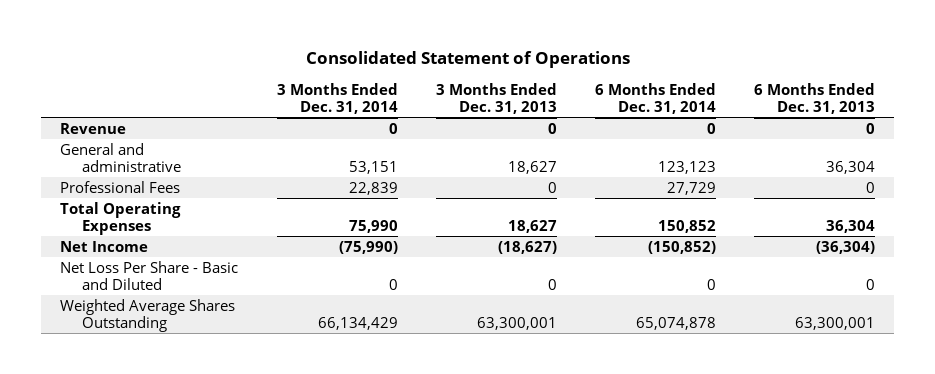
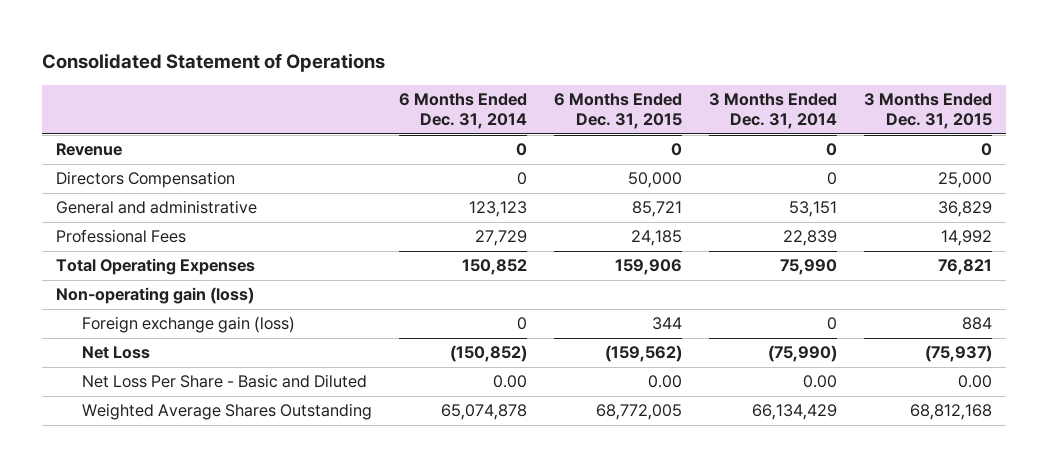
[435,82,557,114] 3 Months Ended Dec. 31, 2013 -> none
[753,82,875,114] 6 Months Ended Dec. 31, 2013 -> none
none -> [554,92,683,130] 6 Months Ended Dec. 31, 2015
none -> [864,92,993,130] 3 Months Ended Dec. 31, 2015
none -> [55,171,235,189] Directors Compensation
none -> [55,287,254,305] Non-operating gain (loss)
none -> [81,316,295,334] Foreign exchange gain (loss)
[60,240,149,252] Net Income -> [81,346,150,360] Net Loss
[388,279,398,291] 0 -> [803,375,838,389] 0.00
[706,279,716,291] 0 -> [492,375,527,389] 0.00

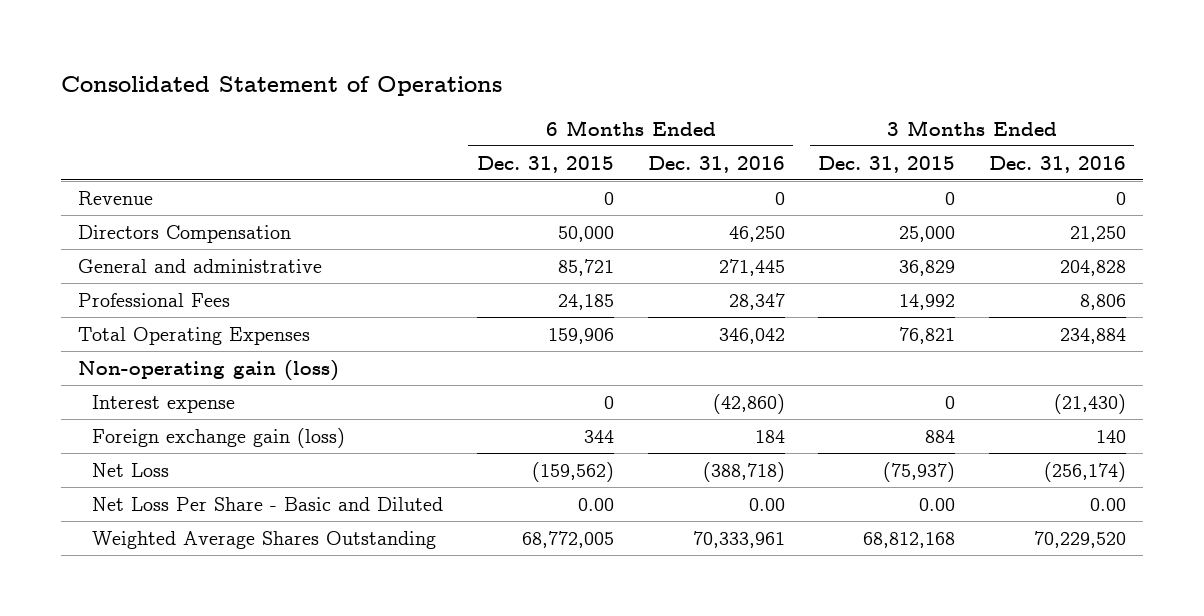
[398,92,527,130] 6 Months Ended Dec. 31, 2014 -> none
[709,92,838,130] 3 Months Ended Dec. 31, 2014 -> none
none -> [647,155,785,173] Dec. 31, 2016
none -> [988,155,1126,173] Dec. 31, 2016
none -> [92,394,236,413] Interest expense

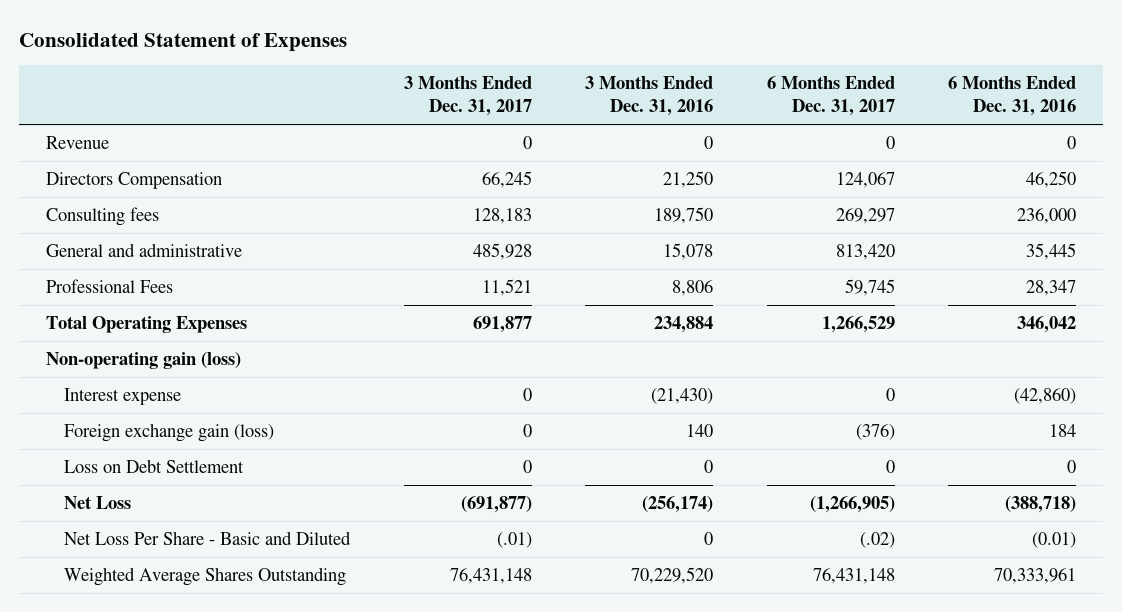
[61,75,503,96] Consolidated Statement of Operations -> [18,33,347,53] Consolidated Statement of Expenses
[476,155,614,173] Dec. 31, 2015 -> none
[818,155,956,173] Dec. 31, 2015 -> none
none -> [403,76,532,117] 3 Months Ended Dec. 31, 2017
none -> [766,76,895,117] 6 Months Ended Dec. 31, 2017
none -> [45,206,159,226] Consulting fees
[718,258,785,276] 271,445 -> [1025,242,1076,260] 35,445
[1059,259,1126,276] 204,828 -> [663,242,714,260] 15,078
none -> [64,458,245,473] Loss on Debt Settlement
[748,497,785,511] 0.00 -> [1031,531,1076,548] (0.01)
[1089,497,1126,511] 0.00 -> [704,531,714,545] 0

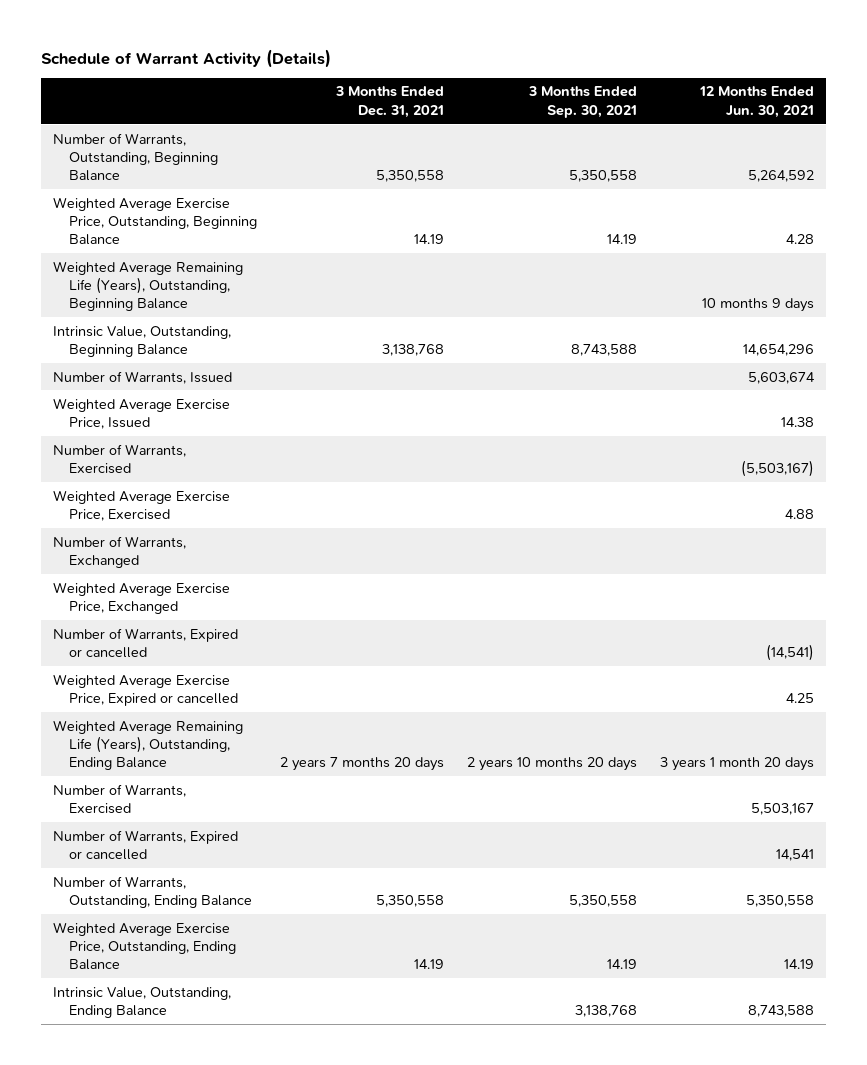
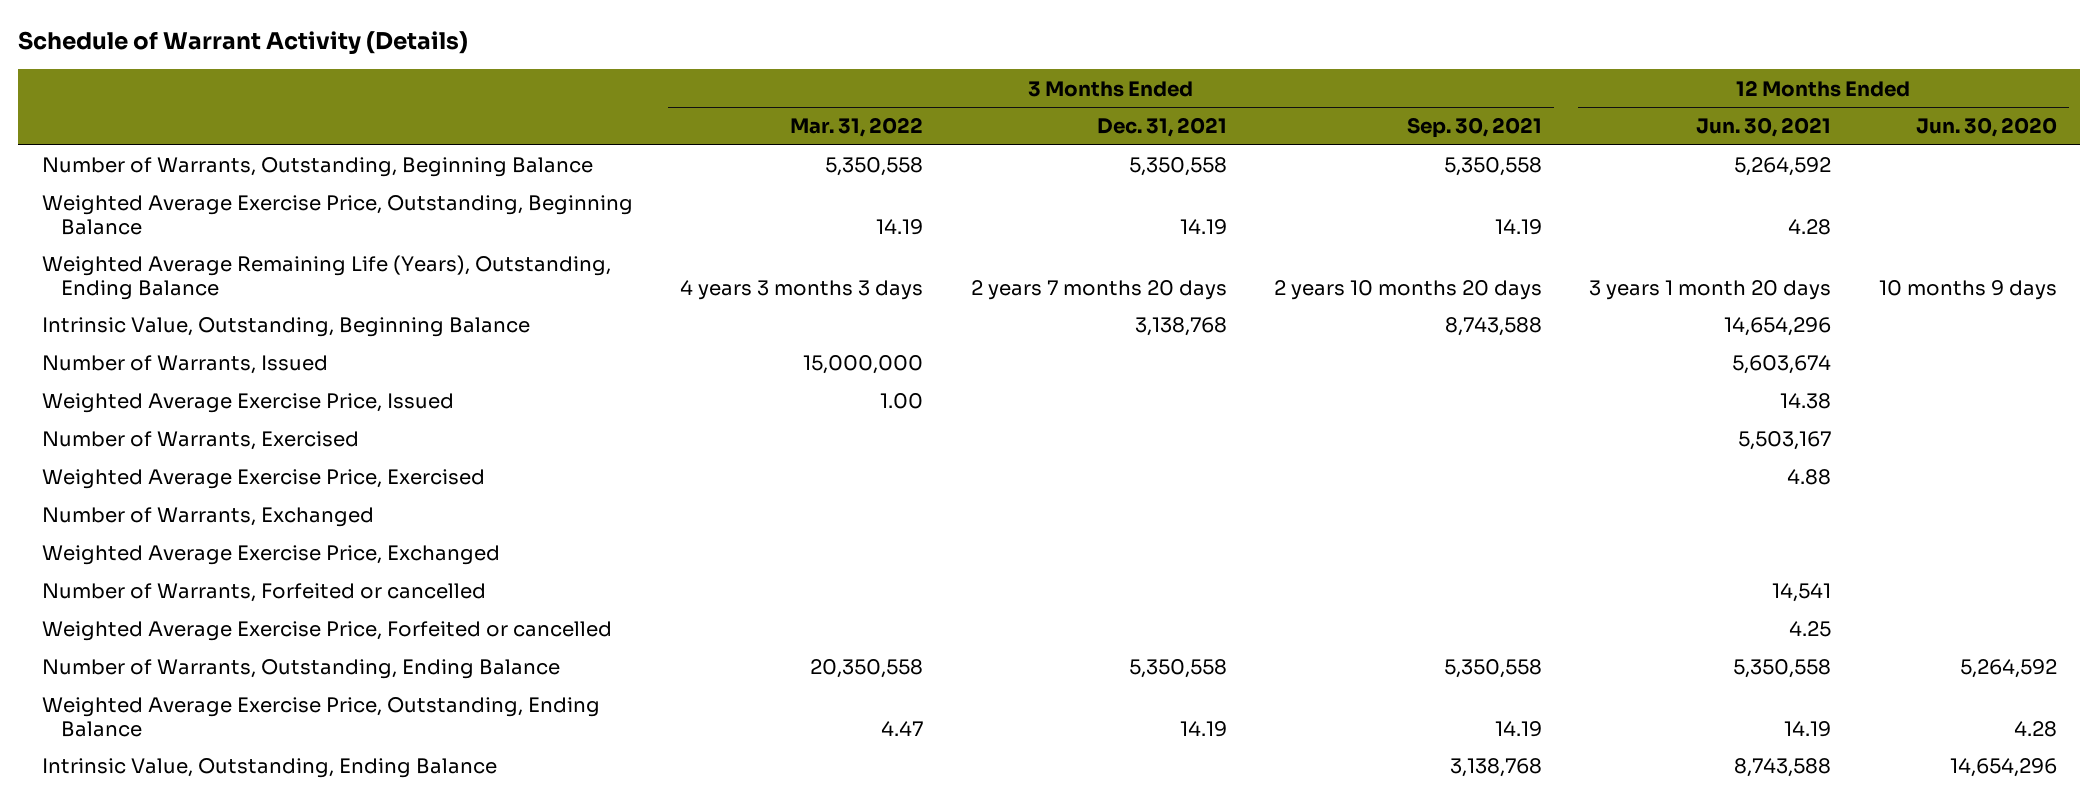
none -> [790,117,924,138] Mar. 31, 2022
none -> [1915,117,2057,138] Jun. 30, 2020
[52,260,243,312] Weighted Average Remaining Life (Years), Outstanding, Beginning Balance -> none
[52,719,243,771] Weighted Average Remaining Life (Years), Outstanding, Ending Balance -> [41,255,611,300] Weighted Average Remaining Life (Years), Outstanding, Ending Balance
[52,443,186,474] Number of Warrants, Exercised -> none
[52,783,186,814] Number of Warrants, Exercised -> [41,431,359,451] Number of Warrants, Exercised
[52,829,238,860] Number of Warrants, Expired or cancelled -> none
[52,627,238,658] Number of Warrants, Expired or cancelled -> [41,583,486,603] Number of Warrants, Forfeited or cancelled
[766,643,815,661] (14,541) -> [1772,583,1832,603] 14,541
[52,673,238,706] Weighted Average Exercise Price, Expired or cancelled -> [41,621,612,642] Weighted Average Exercise Price, Forfeited or cancelled

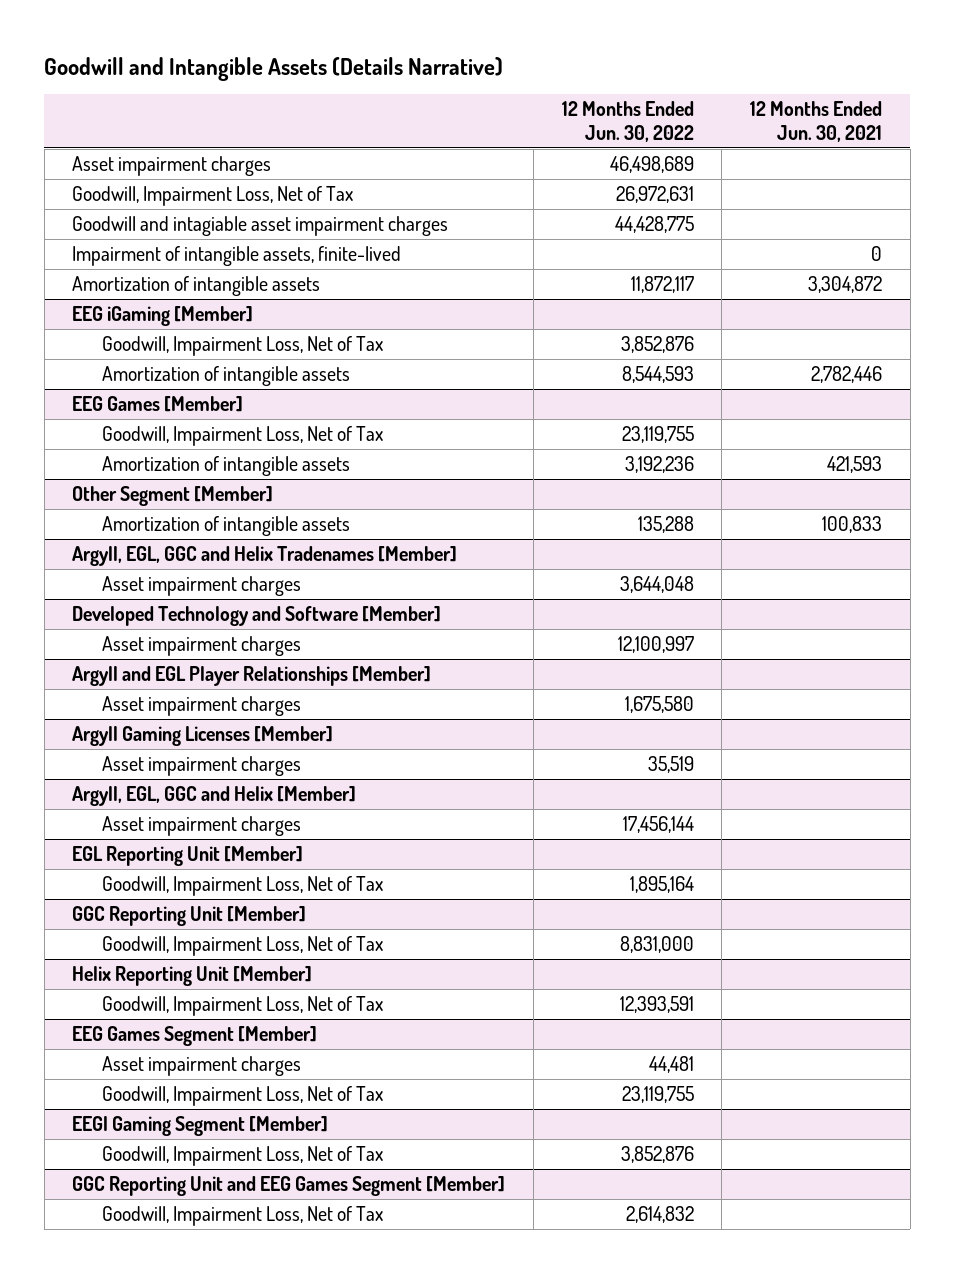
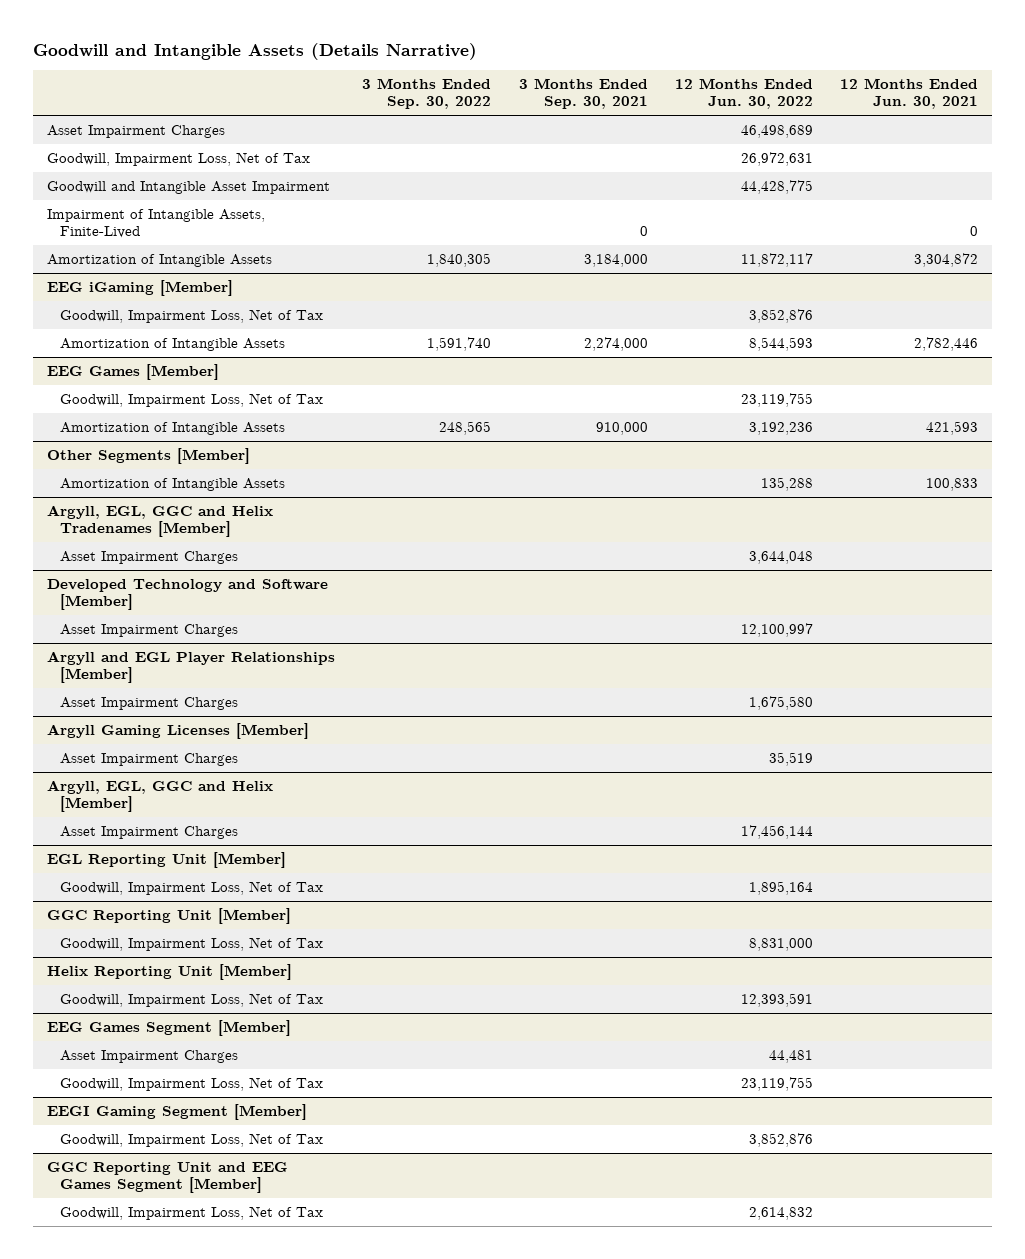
none -> [362,78,492,110] 3 Months Ended Sep. 30, 2022
none -> [518,78,648,110] 3 Months Ended Sep. 30, 2021
[72,156,272,177] Asset impairment charges -> [47,124,226,138] Asset Impairment Charges
[72,216,449,237] Goodwill and intagiable asset impairment charges -> [47,180,331,194] Goodwill and Intangible Asset Impairment
[72,246,402,267] Impairment of intangible assets, finite-lived -> [47,208,266,238] Impairment of Intangible Assets, Finite-Lived
[72,276,321,297] Amortization of intangible assets -> [47,253,273,267] Amortization of Intangible Assets
[101,366,350,387] Amortization of intangible assets -> [60,337,286,351] Amortization of Intangible Assets
[101,456,350,477] Amortization of intangible assets -> [60,421,286,435] Amortization of Intangible Assets
[72,486,274,507] Other Segment [Member] -> [47,447,251,464] Other Segments [Member]
[101,516,350,537] Amortization of intangible assets -> [60,477,286,491] Amortization of Intangible Assets
[101,576,301,597] Asset impairment charges -> [60,550,239,564] Asset Impairment Charges
[101,636,301,657] Asset impairment charges -> [60,623,239,637] Asset Impairment Charges
[101,696,301,717] Asset impairment charges -> [60,696,239,710] Asset Impairment Charges
[101,756,301,777] Asset impairment charges -> [60,752,239,766] Asset Impairment Charges
[101,816,301,837] Asset impairment charges -> [60,825,239,839] Asset Impairment Charges
[101,1056,301,1077] Asset impairment charges -> [60,1049,239,1063] Asset Impairment Charges

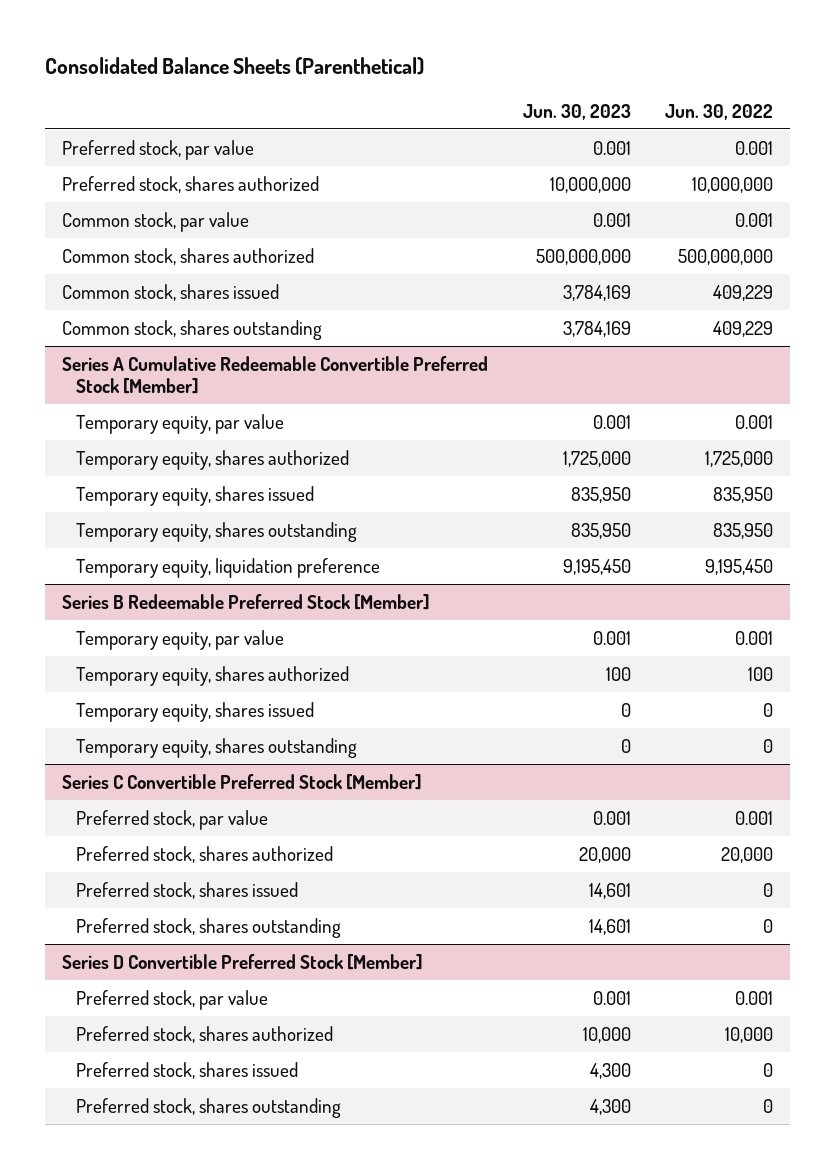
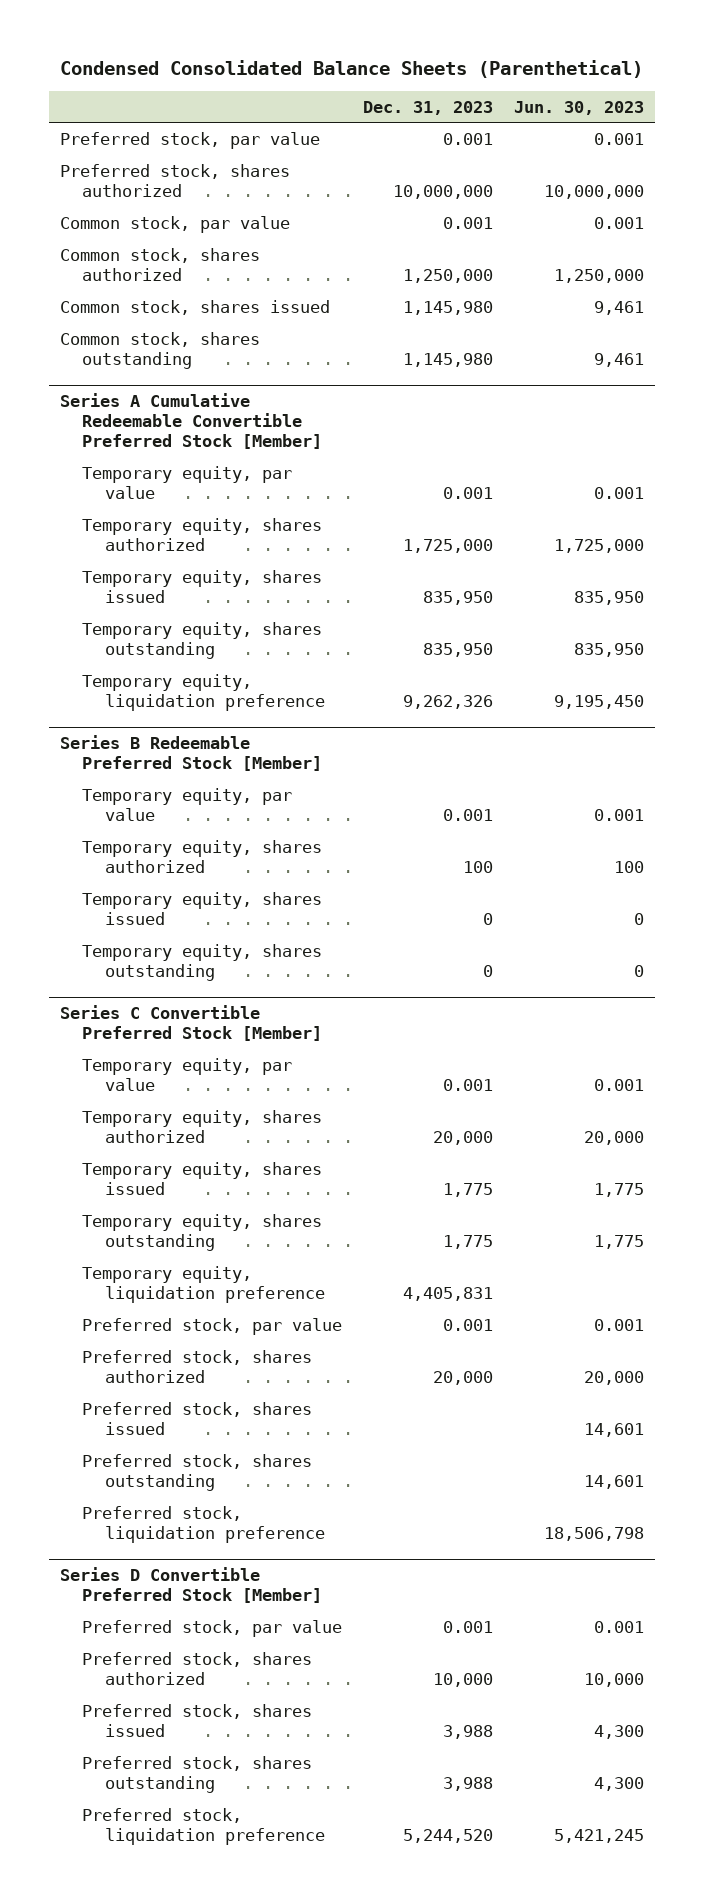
[45,57,425,76] Consolidated Balance Sheets (Parenthetical) -> [60,59,644,78] Condensed Consolidated Balance Sheets (Parenthetical)
[665,103,774,120] Jun. 30, 2022 -> none
none -> [363,100,494,115] Dec. 31, 2023
[535,248,631,265] 500,000,000 -> [554,268,645,283] 1,250,000
[562,284,631,301] 3,784,169 -> [594,300,645,315] 9,461
[562,320,631,337] 3,784,169 -> [594,352,645,367] 9,461
none -> [82,1057,293,1091] Temporary equity, par value
none -> [82,1109,323,1143] Temporary equity, shares authorized
none -> [82,1161,323,1195] Temporary equity, shares issued
none -> [82,1213,323,1251] Temporary equity, shares outstanding
none -> [82,1265,326,1303] Temporary equity, liquidation preference
none -> [82,1505,326,1543] Preferred stock, liquidation preference
none -> [82,1807,326,1845] Preferred stock, liquidation preference

